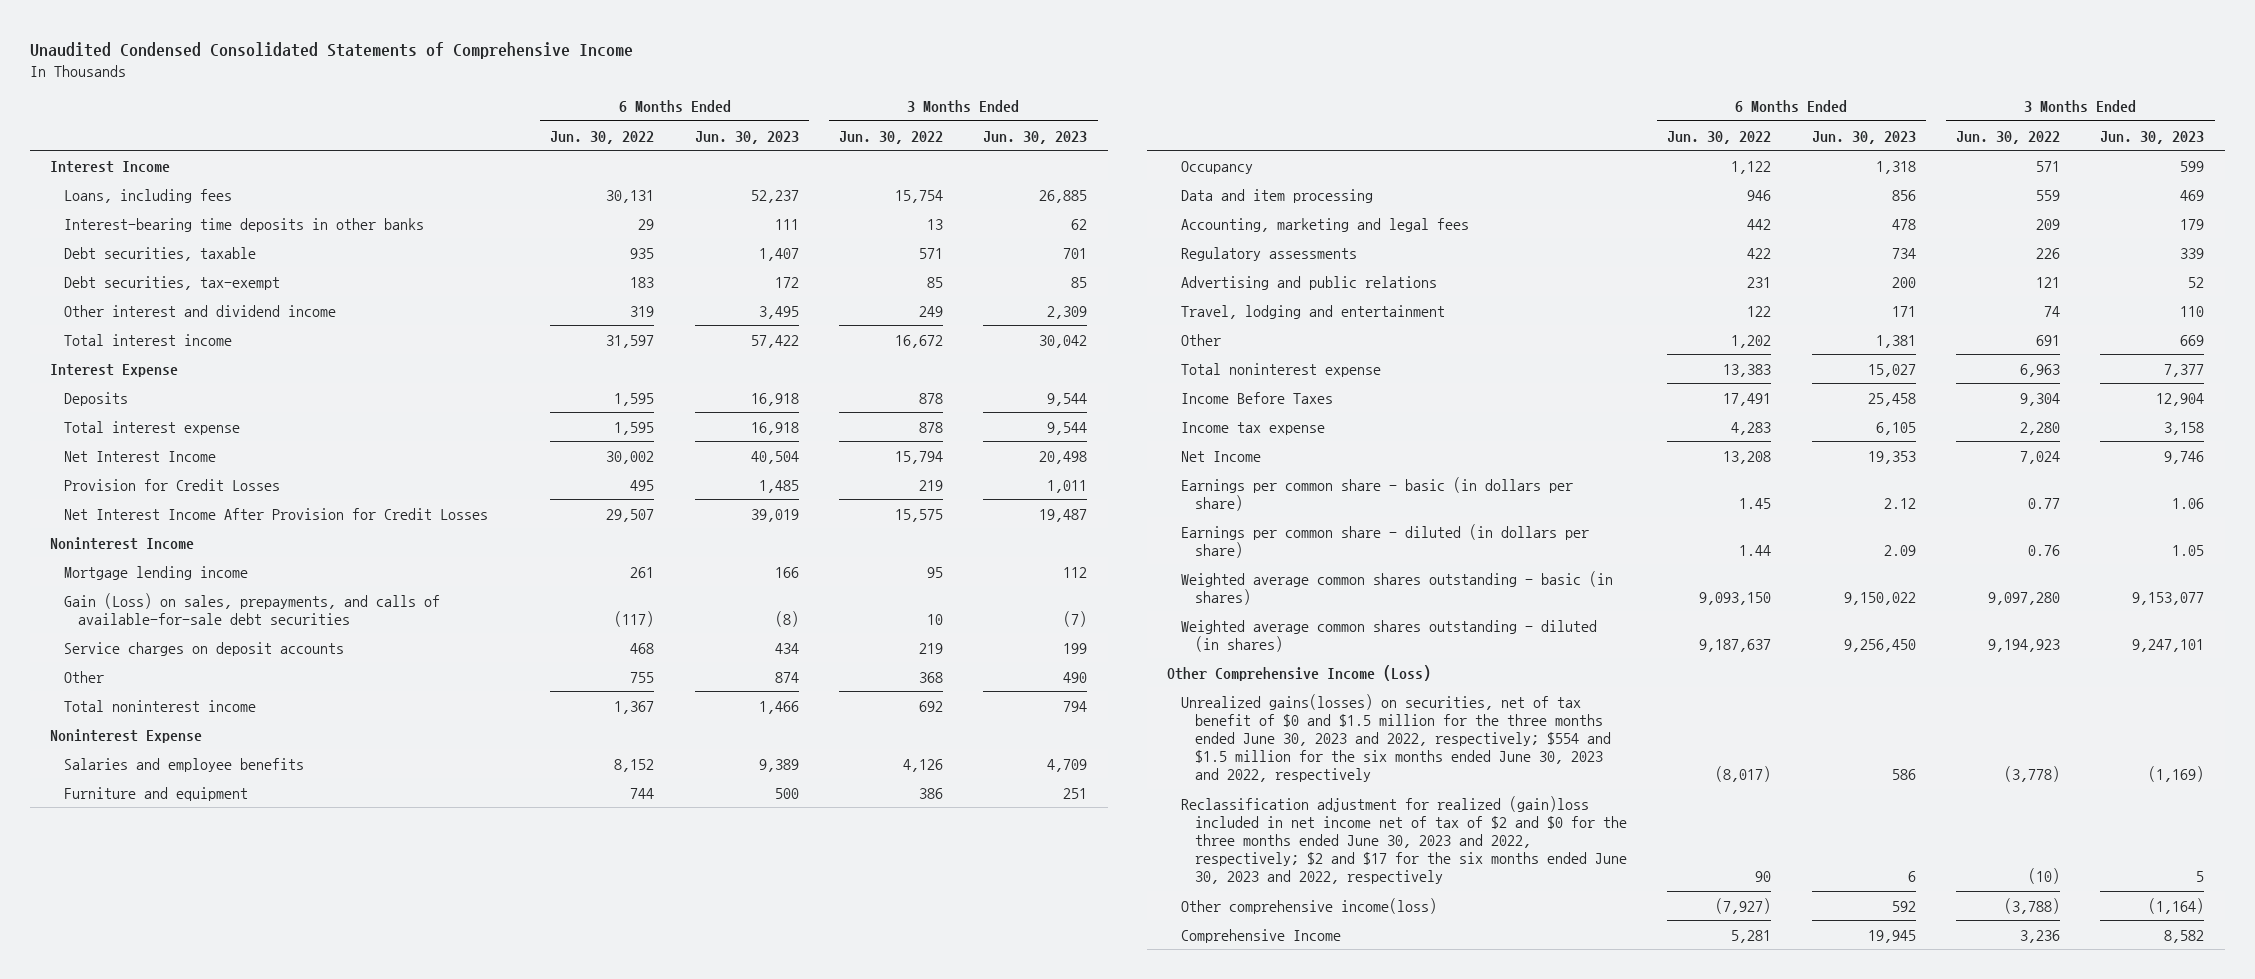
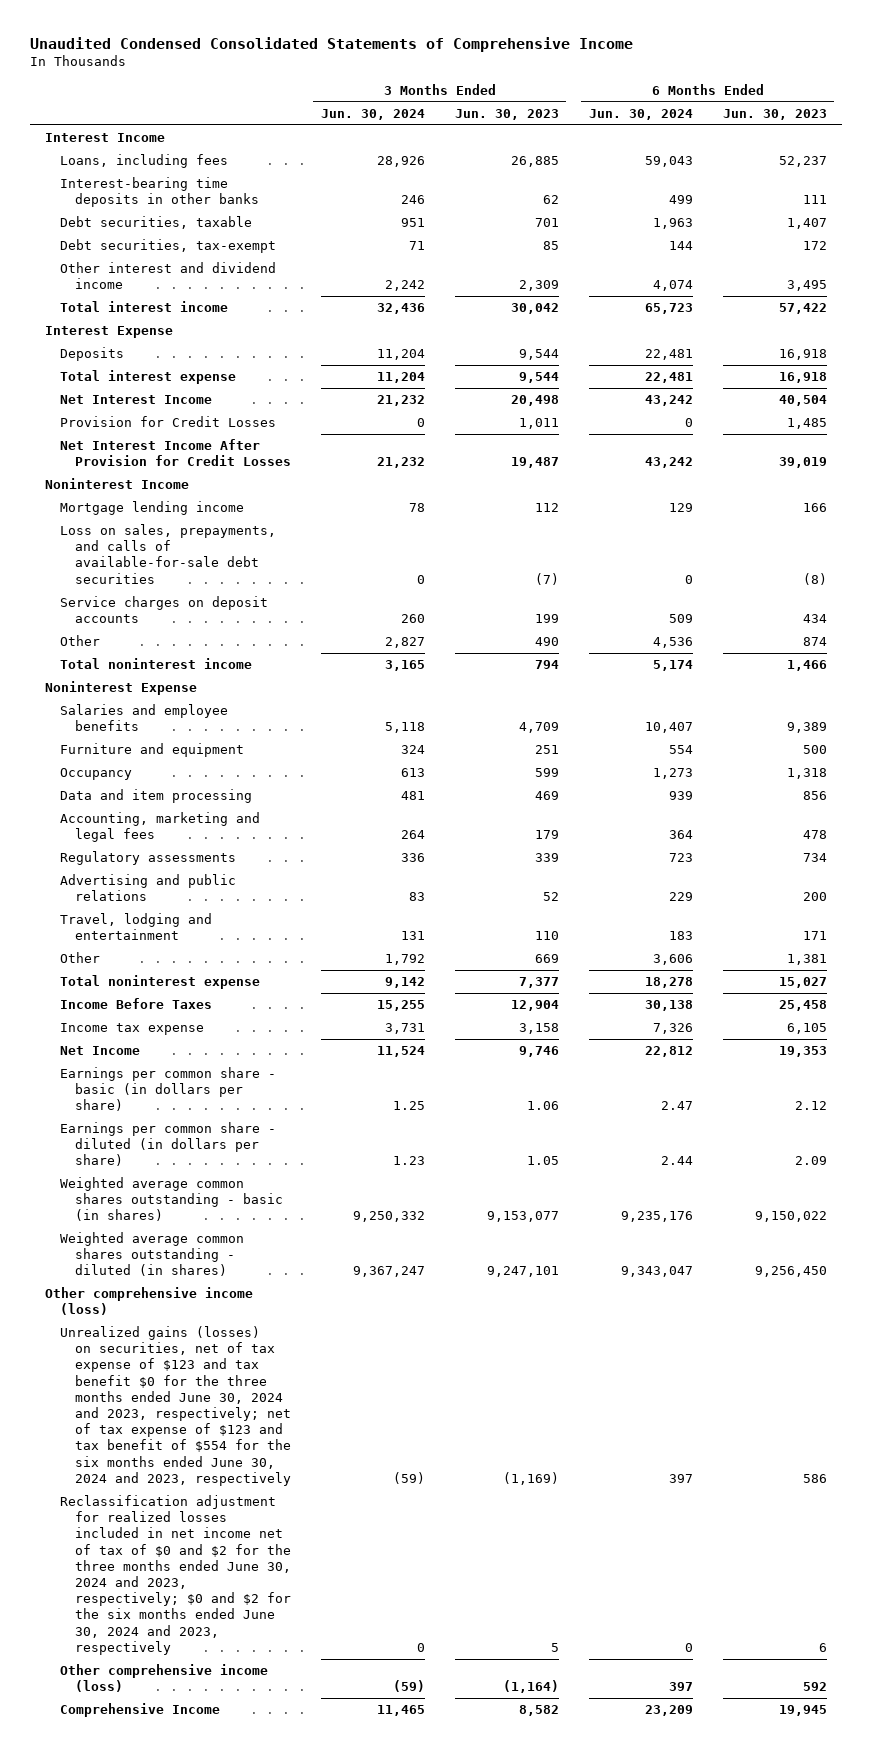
[550,130,655,144] Jun. 30, 2022 -> none
[839,130,944,144] Jun. 30, 2022 -> none
none -> [320,108,425,120] Jun. 30, 2024
none -> [588,108,693,120] Jun. 30, 2024
[64,592,441,625] Gain (Loss) on sales, prepayments, and calls of available-for-sale debt securities -> [59,524,276,584] Loss on sales, prepayments, and calls of available-for-sale debt securities
[1167,664,1432,681] Other Comprehensive Income (Loss) -> [44,1287,253,1316] Other comprehensive income (loss)
[1181,693,1611,783] Unrealized gains(losses) on securities, net of tax benefit of $0 and $1.5 million for the three months ended June 30, 2023 and 2022, respectively; $554 and $1.5 million for the six months ended June 30, 2023 and 2022, respectively -> [59,1326,291,1486] Unrealized gains (losses) on securities, net of tax expense of $123 and tax benefit $0 for the three months ended June 30, 2024 and 2023, respectively; net of tax expense of $123 and tax benefit of $554 for the six months ended June 30, 2024 and 2023, respectively
[1181,795,1627,885] Reclassification adjustment for realized (gain)loss included in net income net of tax of $2 and $0 for the three months ended June 30, 2023 and 2022, respectively; $2 and $17 for the six months ended June 30, 2023 and 2022, respectively -> [59,1495,291,1655] Reclassification adjustment for realized losses included in net income net of tax of $0 and $2 for the three months ended June 30, 2024 and 2023, respectively; $0 and $2 for the six months ended June 30, 2024 and 2023, respectively
[1181,897,1438,914] Other comprehensive income(loss) -> [59,1664,268,1693] Other comprehensive income (loss)

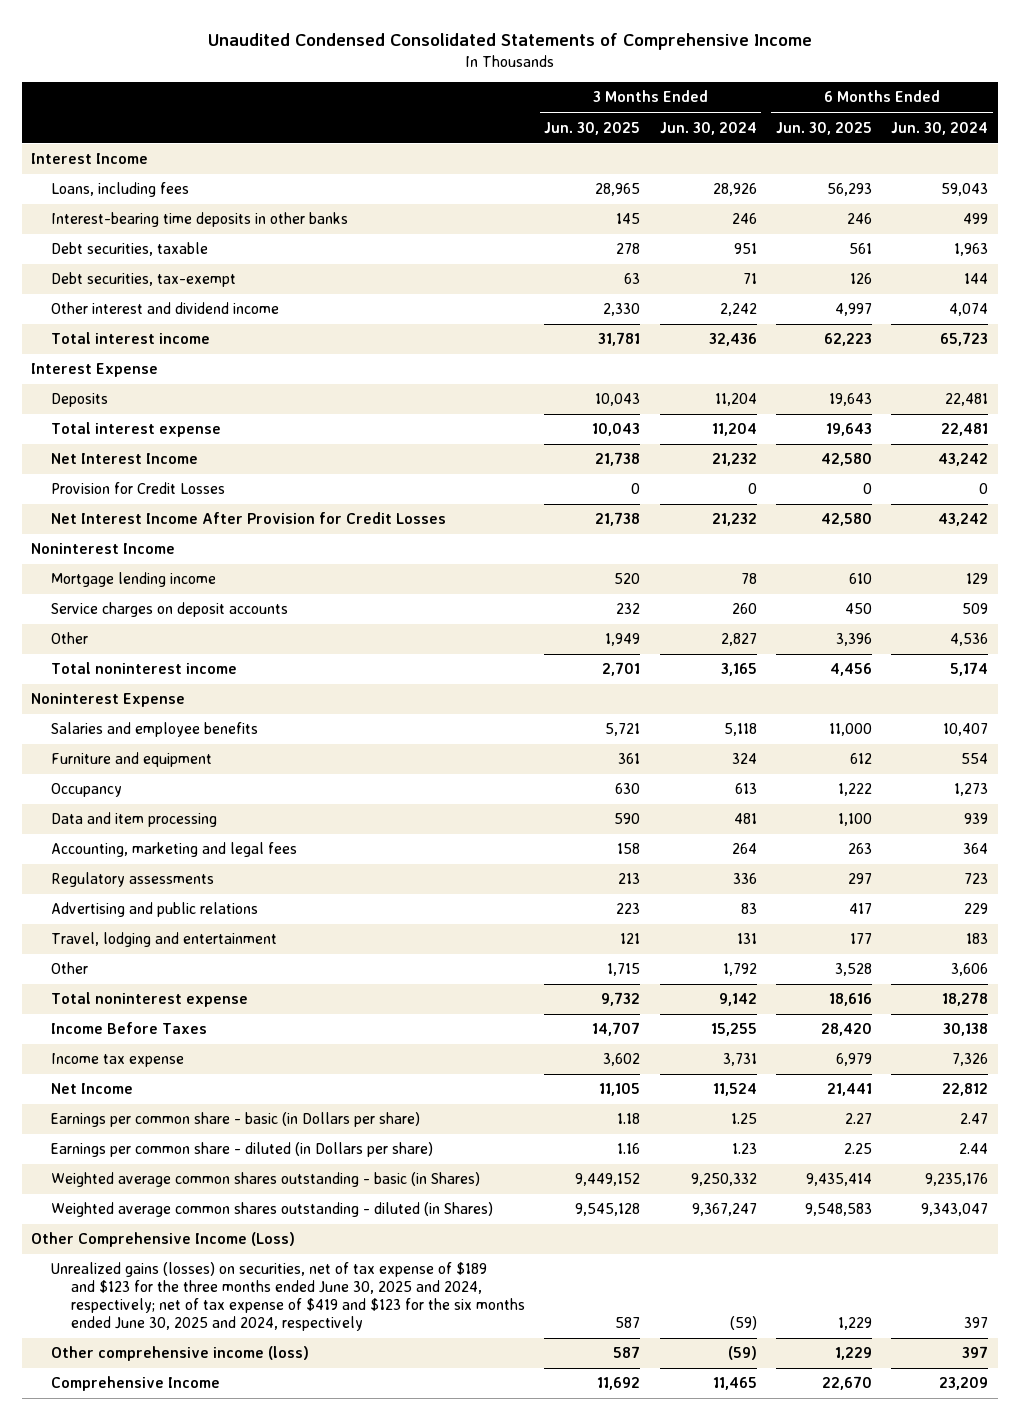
[454,108,559,120] Jun. 30, 2023 -> none
[722,108,827,120] Jun. 30, 2023 -> none
none -> [544,121,641,135] Jun. 30, 2025
none -> [775,121,872,135] Jun. 30, 2025
[59,524,276,584] Loss on sales, prepayments, and calls of available-for-sale debt securities -> none
[59,1495,291,1655] Reclassification adjustment for realized losses included in net income net of tax of $0 and $2 for the three months ended June 30, 2024 and 2023, respectively; $0 and $2 for the six months ended June 30, 2024 and 2023, respectively -> none
[59,1067,276,1112] Earnings per common share - basic (in dollars per share) -> [51,1112,421,1128] Earnings per common share - basic (in Dollars per share)
[59,1122,276,1167] Earnings per common share - diluted (in dollars per share) -> [51,1142,434,1158] Earnings per common share - diluted (in Dollars per share)
[59,1177,283,1222] Weighted average common shares outstanding - basic (in shares) -> [51,1172,481,1188] Weighted average common shares outstanding - basic (in Shares)
[59,1232,244,1277] Weighted average common shares outstanding - diluted (in shares) -> [51,1202,494,1218] Weighted average common shares outstanding - diluted (in Shares)
[44,1287,253,1316] Other comprehensive income (loss) -> [31,1232,296,1248] Other Comprehensive Income (Loss)
[59,1326,291,1486] Unrealized gains (losses) on securities, net of tax expense of $123 and tax benefit $0 for the three months ended June 30, 2024 and 2023, respectively; net of tax expense of $123 and tax benefit of $554 for the six months ended June 30, 2024 and 2023, respectively -> [51,1262,526,1332] Unrealized gains (losses) on securities, net of tax expense of $189 and $123 for the three months ended June 30, 2025 and 2024, respectively; net of tax expense of $419 and $123 for the six months ended June 30, 2025 and 2024, respectively

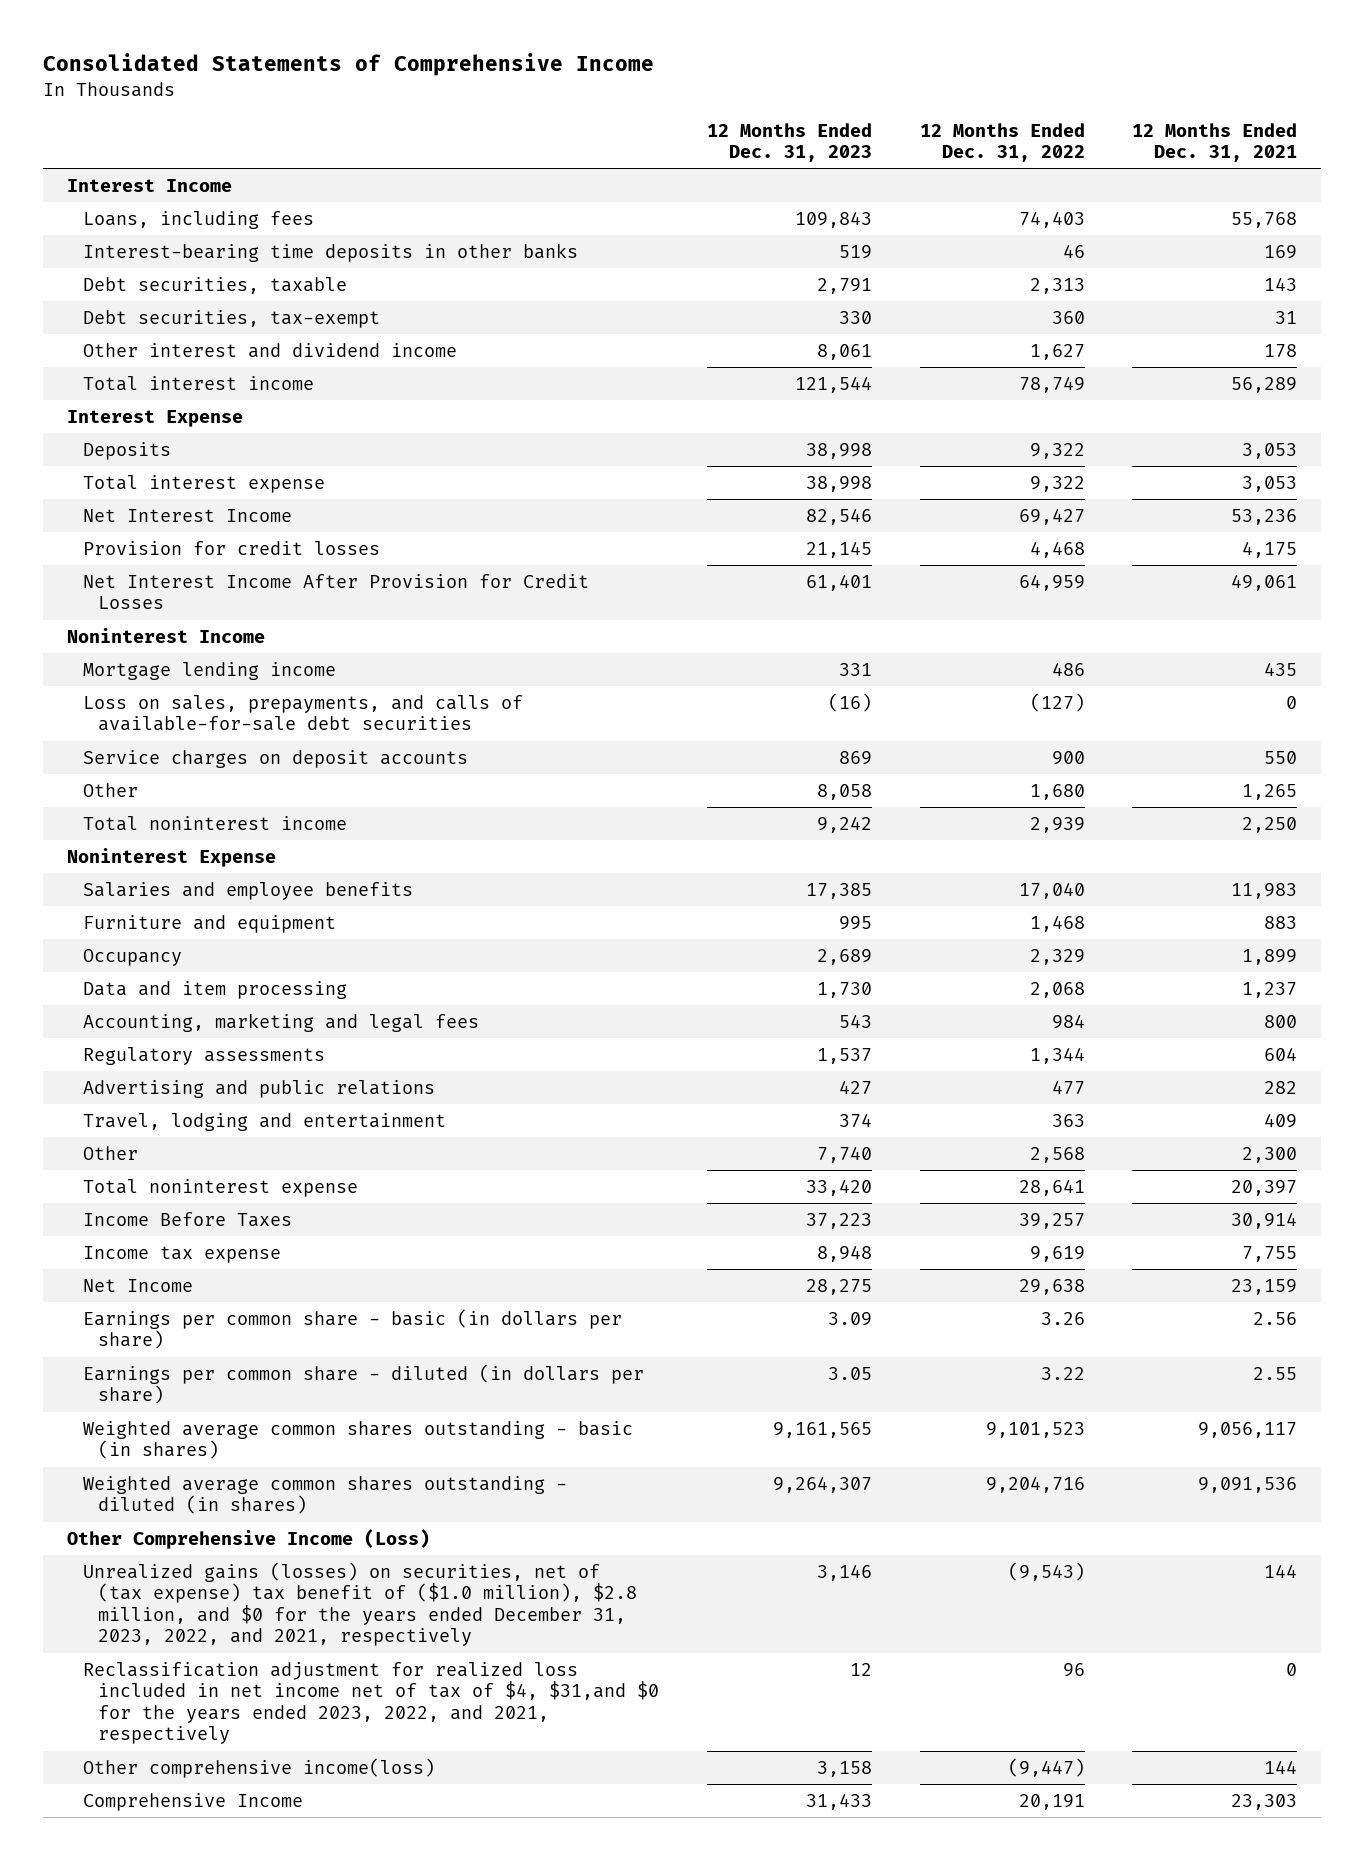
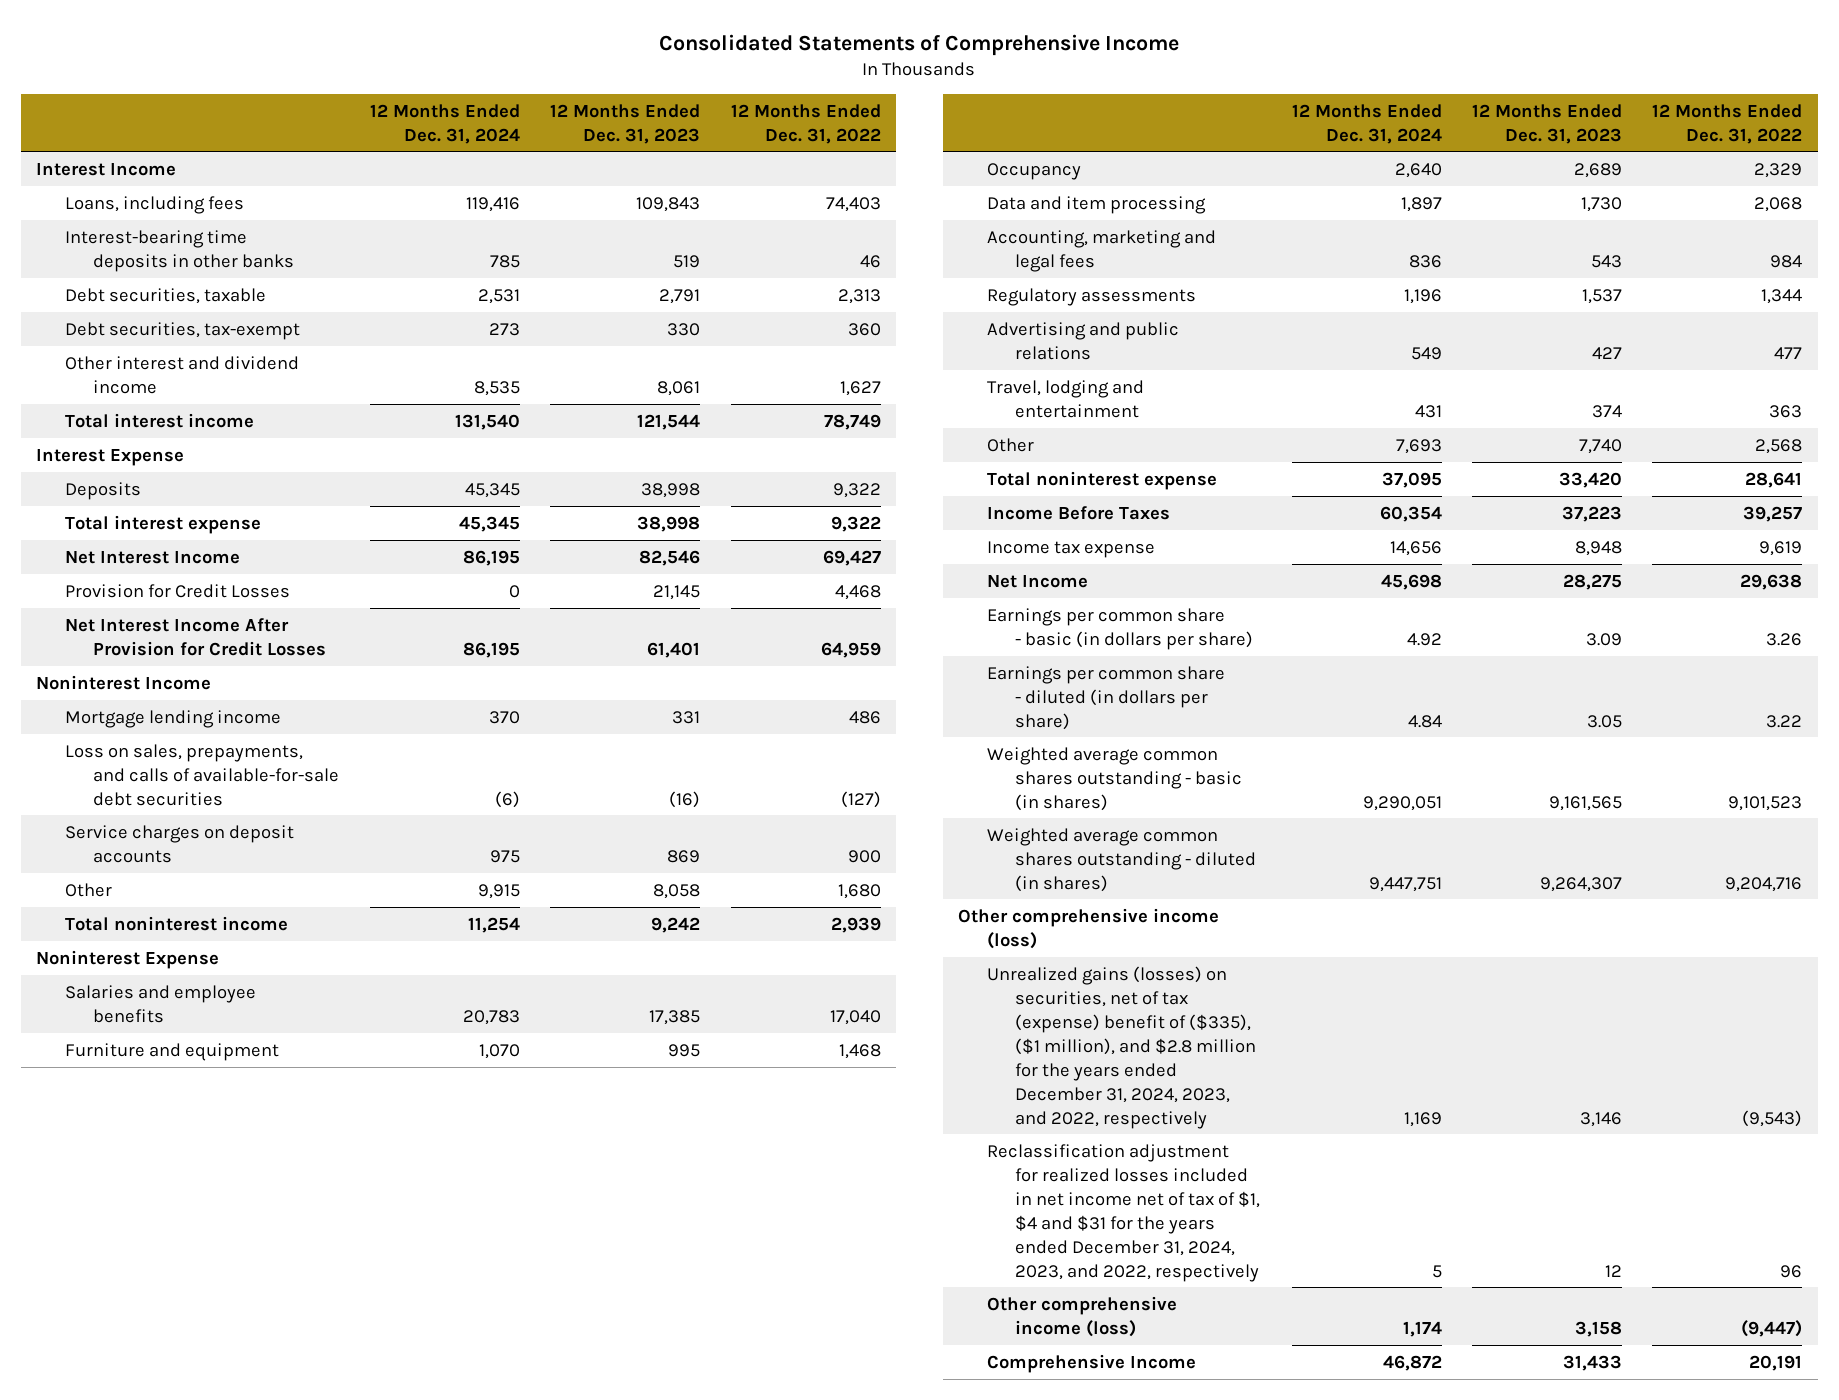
[1132,122,1298,162] 12 Months Ended Dec. 31, 2021 -> none
none -> [369,103,520,144] 12 Months Ended Dec. 31, 2024
[82,540,380,555] Provision for credit losses -> [64,583,290,598] Provision for Credit Losses
[67,1528,431,1549] Other Comprehensive Income (Loss) -> [957,907,1219,949] Other comprehensive income (loss)
[82,1561,638,1647] Unrealized gains (losses) on securities, net of (tax expense) tax benefit of ($1.0 million), $2.8 million, and $0 for the years ended December 31, 2023, 2022, and 2021, respectively -> [986,965,1257,1129] Unrealized gains (losses) on securities, net of tax (expense) benefit of ($335), ($1 million), and $2.8 million for the years ended December 31, 2024, 2023, and 2022, respectively
[82,1661,660,1745] Reclassification adjustment for realized loss included in net income net of tax of $4, $31,and $0 for the years ended 2023, 2022, and 2021, respectively -> [986,1143,1261,1282] Reclassification adjustment for realized losses included in net income net of tax of $1, $4 and $31 for the years ended December 31, 2024, 2023, and 2022, respectively
[82,1757,435,1778] Other comprehensive income(loss) -> [986,1295,1177,1337] Other comprehensive income (loss)

